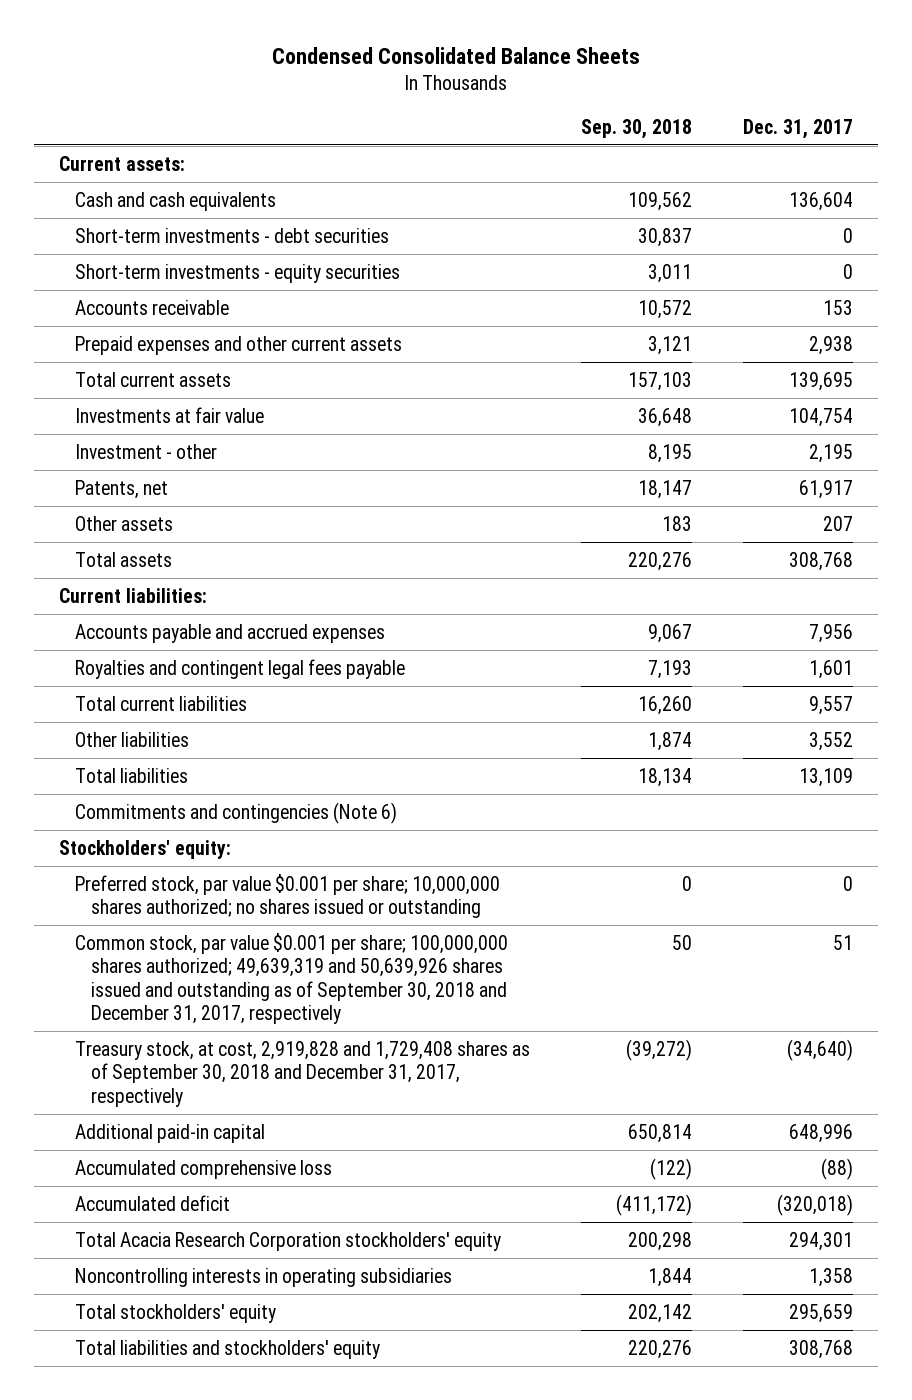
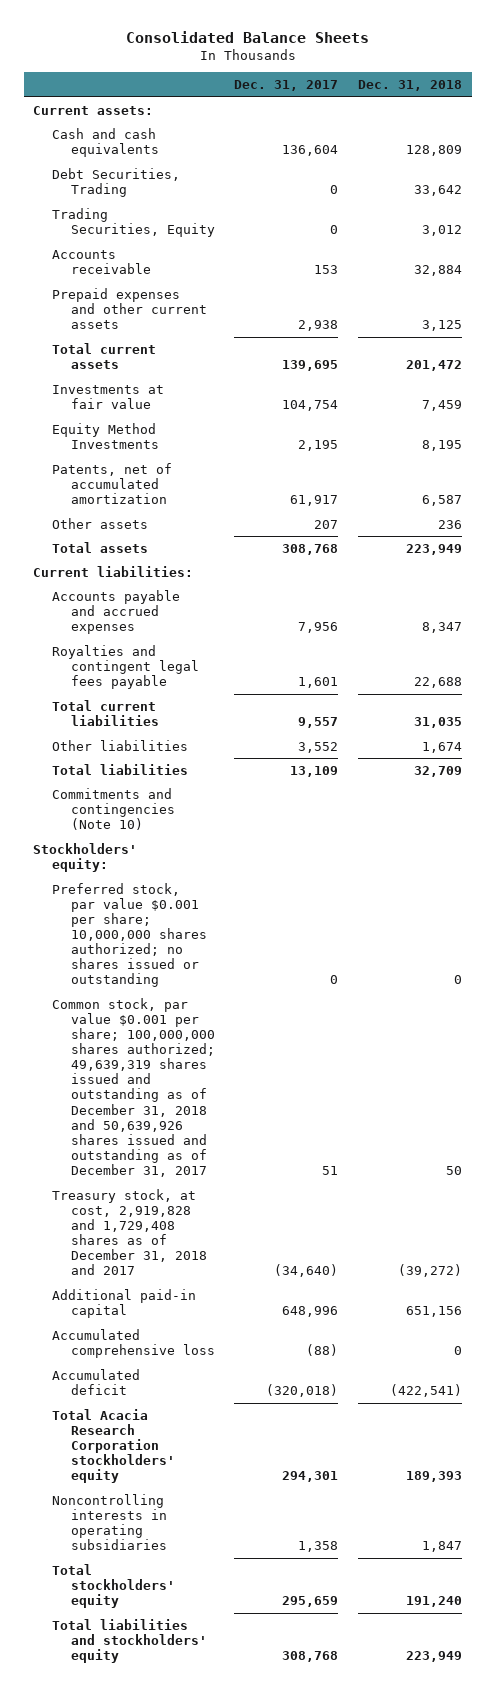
[271,46,640,64] Condensed Consolidated Balance Sheets -> [125,30,369,43] Consolidated Balance Sheets
[580,118,692,139] Sep. 30, 2018 -> none
none -> [358,79,463,91] Dec. 31, 2018
[75,227,390,243] Short-term investments - debt securities -> none
[75,263,401,283] Short-term investments - equity securities -> none
none -> [52,167,181,197] Debt Securities, Trading
none -> [52,207,215,237] Trading Securities, Equity
[75,443,218,459] Investment - other -> [52,422,159,449] Equity Method Investments
[75,479,169,499] Patents, net -> [52,462,173,505] Patents, net of accumulated amortization
[75,801,398,824] Commitments and contingencies (Note 6) -> [52,787,175,831] Commitments and contingencies (Note 10)
[75,932,509,1025] Common stock, par value $0.001 per share; 100,000,000 shares authorized; 49,639,319 and 50,639,926 shares issued and outstanding as of September 30, 2018 and December 31, 2017, respectively -> [52,997,215,1178] Common stock, par value $0.001 per share; 100,000,000 shares authorized; 49,639,319 shares issued and outstanding as of December 31, 2018 and 50,639,926 shares issued and outstanding as of December 31, 2017
[75,1040,531,1107] Treasury stock, at cost, 2,919,828 and 1,729,408 shares as of September 30, 2018 and December 31, 2017, respectively -> [52,1188,207,1276] Treasury stock, at cost, 2,919,828 and 1,729,408 shares as of December 31, 2018 and 2017

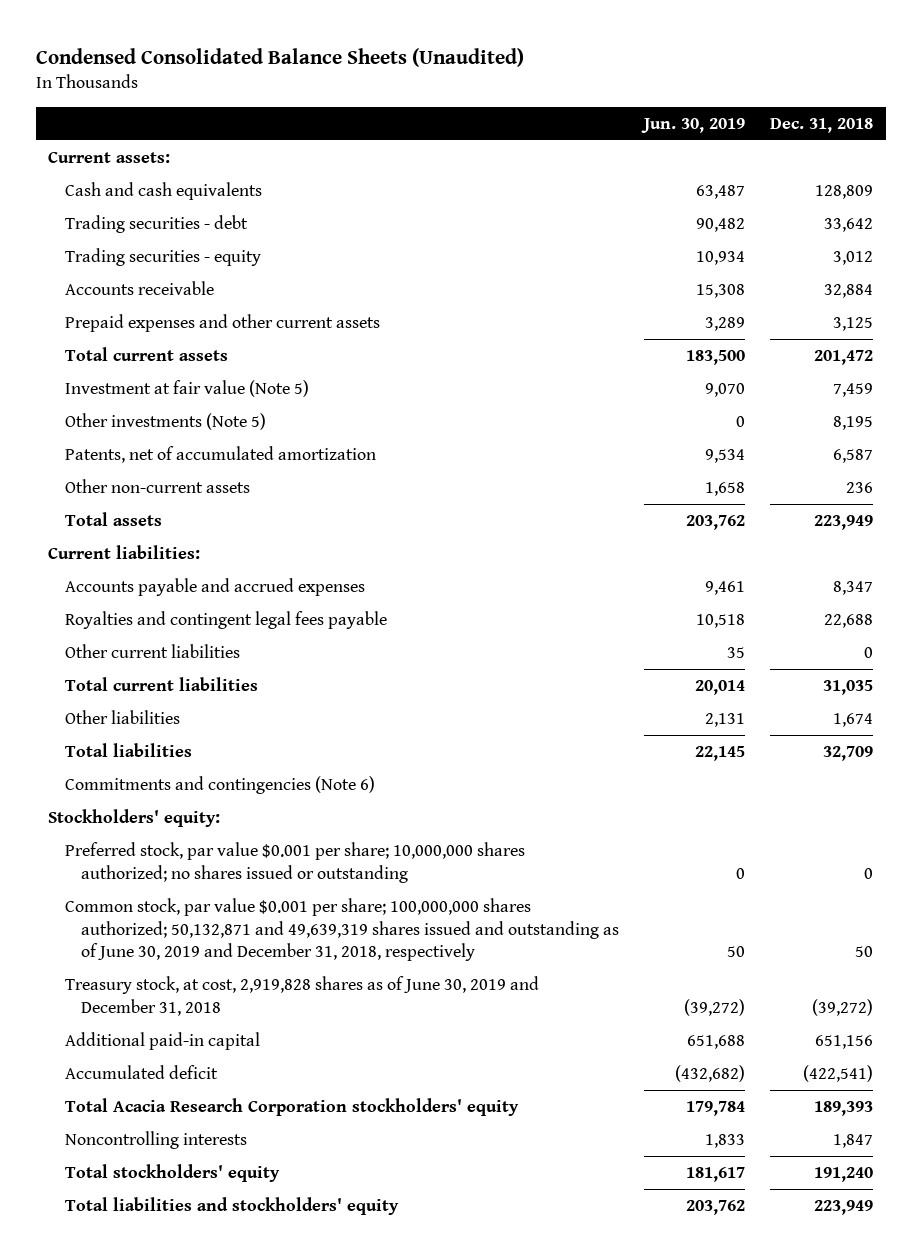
[125,30,369,43] Consolidated Balance Sheets -> [35,48,524,68] Condensed Consolidated Balance Sheets (Unaudited)
[234,79,339,91] Dec. 31, 2017 -> none
none -> [641,117,746,133] Jun. 30, 2019
[52,167,181,197] Debt Securities, Trading -> [64,215,248,234] Trading securities - debt
[52,207,215,237] Trading Securities, Equity -> [64,248,261,267] Trading securities - equity
[52,384,165,409] Investments at fair value -> [64,380,309,398] Investment at fair value (Note 5)
[52,422,159,449] Equity Method Investments -> [64,413,266,431] Other investments (Note 5)
[52,517,149,529] Other assets -> [64,479,250,494] Other non-current assets
none -> [64,644,240,659] Other current liabilities
[52,787,175,831] Commitments and contingencies (Note 10) -> [64,776,375,795] Commitments and contingencies (Note 6)
[52,997,215,1178] Common stock, par value $0.001 per share; 100,000,000 shares authorized; 49,639,319 shares issued and outstanding as of December 31, 2018 and 50,639,926 shares issued and outstanding as of December 31, 2017 -> [64,898,620,962] Common stock, par value $0.001 per share; 100,000,000 shares authorized; 50,132,871 and 49,639,319 shares issued and outstanding as of June 30, 2019 and December 31, 2018, respectively
[52,1188,207,1276] Treasury stock, at cost, 2,919,828 and 1,729,408 shares as of December 31, 2018 and 2017 -> [64,976,539,1016] Treasury stock, at cost, 2,919,828 shares as of June 30, 2019 and December 31, 2018
[52,1328,215,1358] Accumulated comprehensive loss -> none
[52,1493,167,1551] Noncontrolling interests in operating subsidiaries -> [64,1131,247,1150] Noncontrolling interests

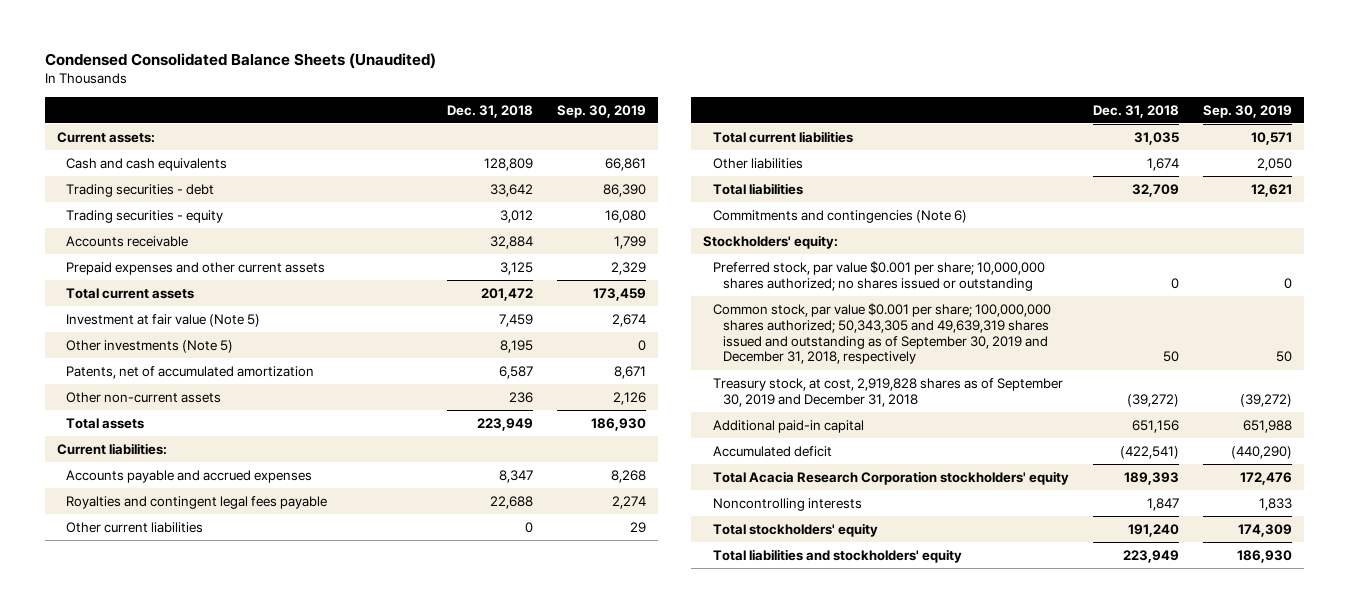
[641,117,746,133] Jun. 30, 2019 -> none
none -> [556,104,646,118] Sep. 30, 2019
[64,898,620,962] Common stock, par value $0.001 per share; 100,000,000 shares authorized; 50,132,871 and 49,639,319 shares issued and outstanding as of June 30, 2019 and December 31, 2018, respectively -> [712,302,1051,365] Common stock, par value $0.001 per share; 100,000,000 shares authorized; 50,343,305 and 49,639,319 shares issued and outstanding as of September 30, 2019 and December 31, 2018, respectively
[64,976,539,1016] Treasury stock, at cost, 2,919,828 shares as of June 30, 2019 and December 31, 2018 -> [712,377,1063,407] Treasury stock, at cost, 2,919,828 shares as of September 30, 2019 and December 31, 2018

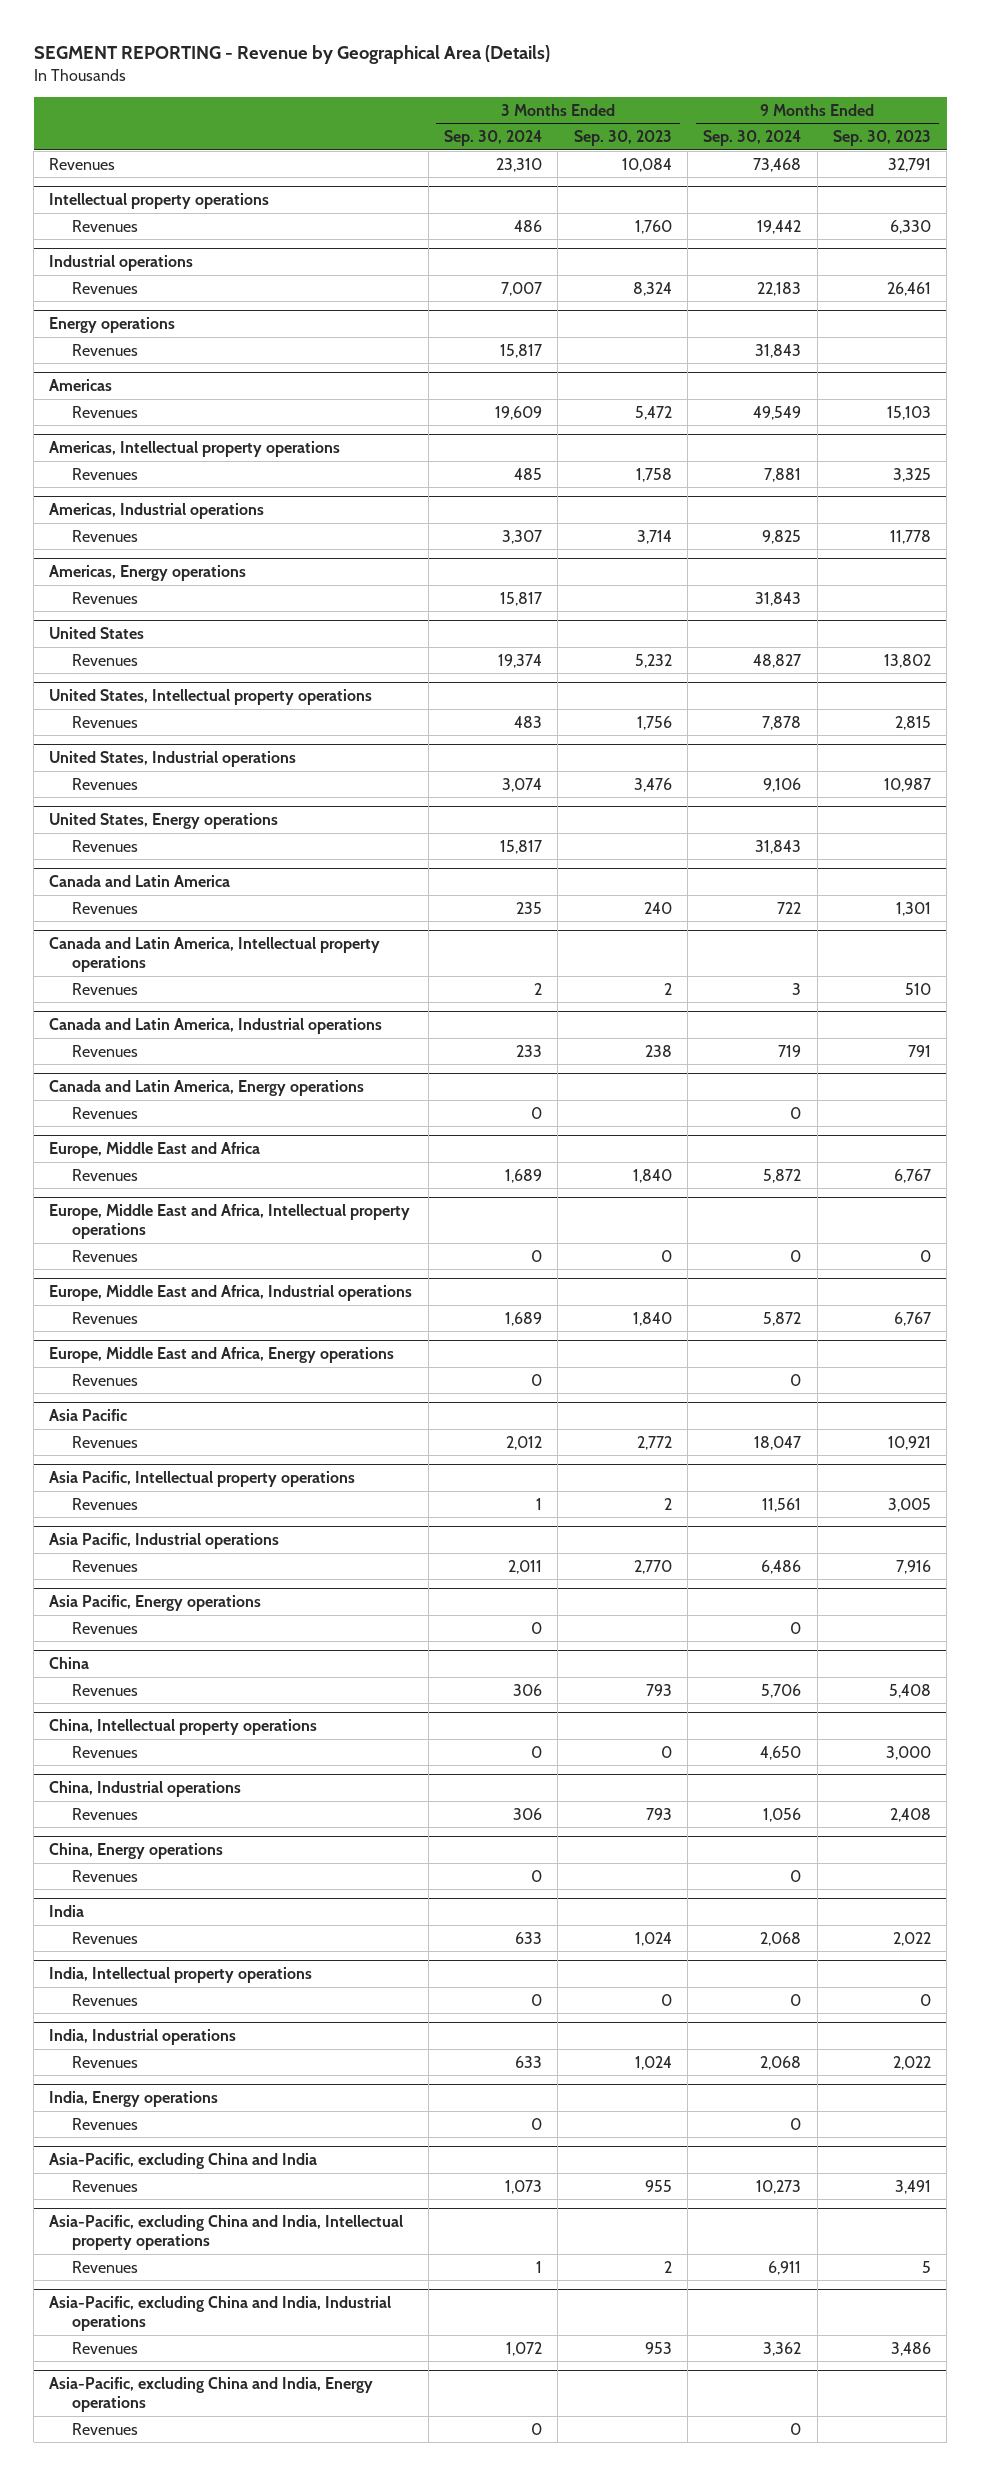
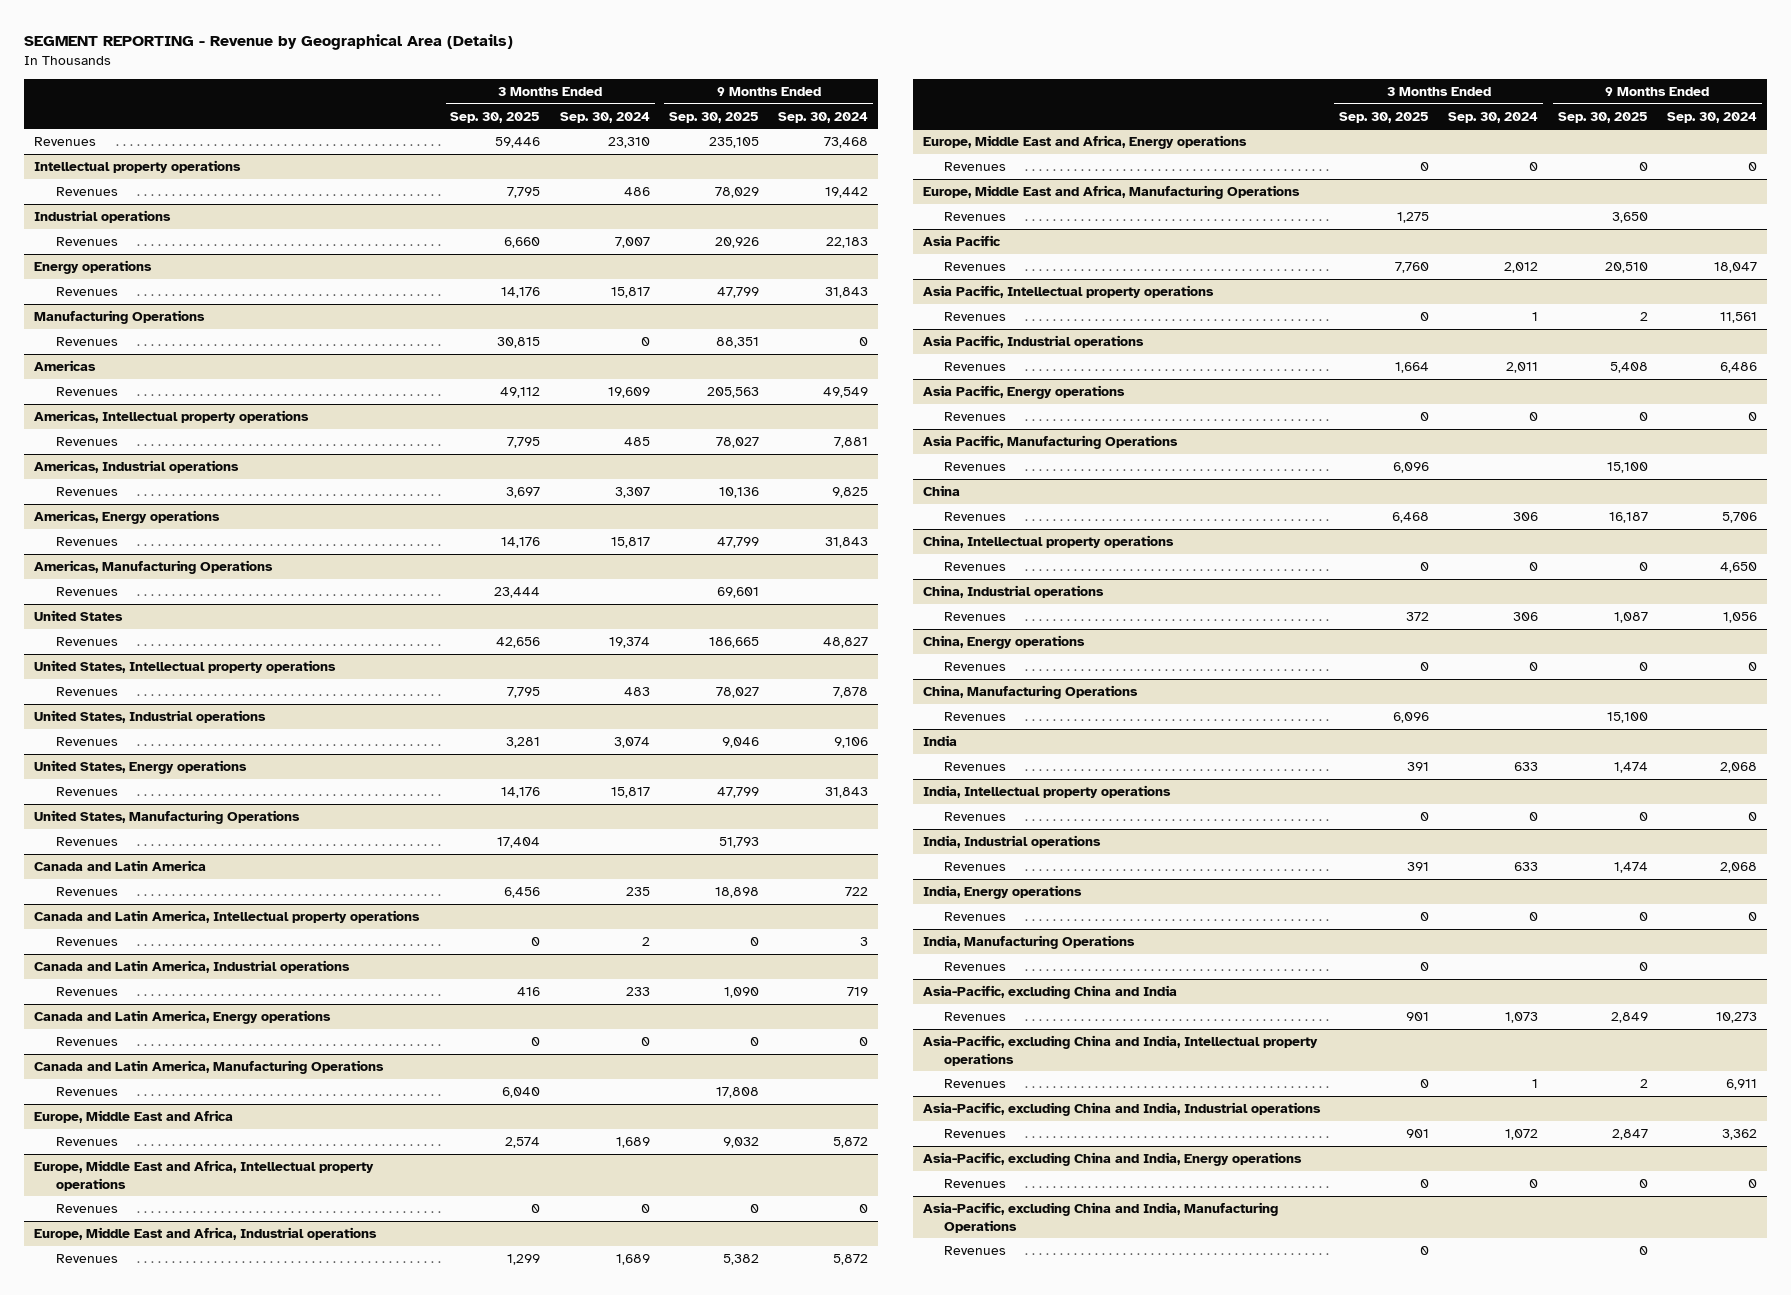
[573,130,672,147] Sep. 30, 2023 -> none
[833,130,932,147] Sep. 30, 2023 -> none
none -> [450,111,541,123] Sep. 30, 2025
none -> [669,111,760,123] Sep. 30, 2025
none -> [34,310,206,325] Manufacturing Operations
none -> [55,337,118,347] Revenues
none -> [34,560,274,575] Americas, Manufacturing Operations
none -> [55,587,118,597] Revenues
none -> [34,810,301,825] United States, Manufacturing Operations
none -> [55,837,118,847] Revenues
none -> [34,1060,385,1075] Canada and Latin America, Manufacturing Operations
none -> [55,1087,118,1097] Revenues
none -> [922,185,1300,200] Europe, Middle East and Africa, Manufacturing Operations
none -> [944,212,1007,222] Revenues
none -> [922,435,1178,450] Asia Pacific, Manufacturing Operations
none -> [944,462,1007,472] Revenues
none -> [922,685,1138,700] China, Manufacturing Operations
none -> [944,712,1007,722] Revenues
none -> [922,935,1135,950] India, Manufacturing Operations
none -> [944,962,1007,972] Revenues
none -> [922,1202,1278,1233] Asia-Pacific, excluding China and India, Manufacturing Operations
none -> [944,1246,1007,1256] Revenues

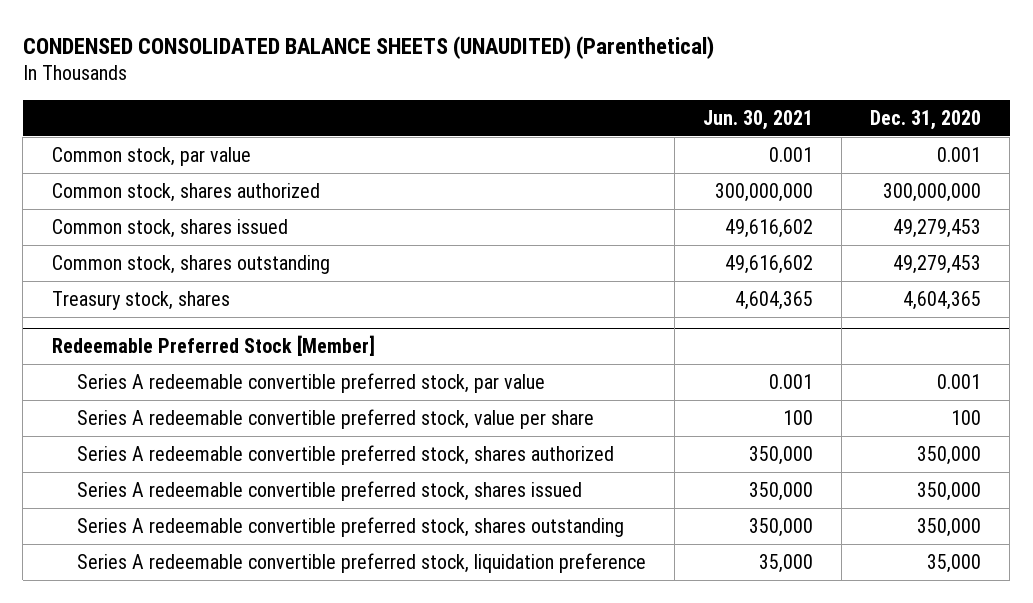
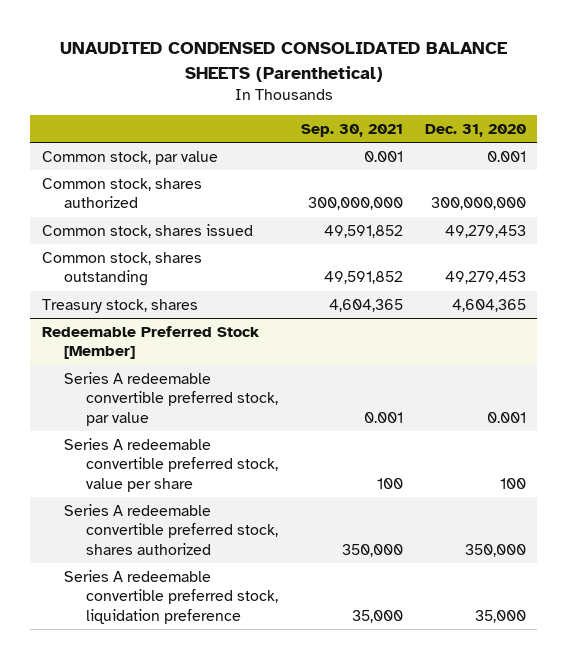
[22,35,714,59] CONDENSED CONSOLIDATED BALANCE SHEETS (UNAUDITED) (Parenthetical) -> [59,42,508,82] UNAUDITED CONDENSED CONSOLIDATED BALANCE SHEETS (Parenthetical)
[702,109,813,130] Jun. 30, 2021 -> none
none -> [300,123,403,137] Sep. 30, 2021
[76,480,582,501] Series A redeemable convertible preferred stock, shares issued -> none
[76,516,624,537] Series A redeemable convertible preferred stock, shares outstanding -> none

